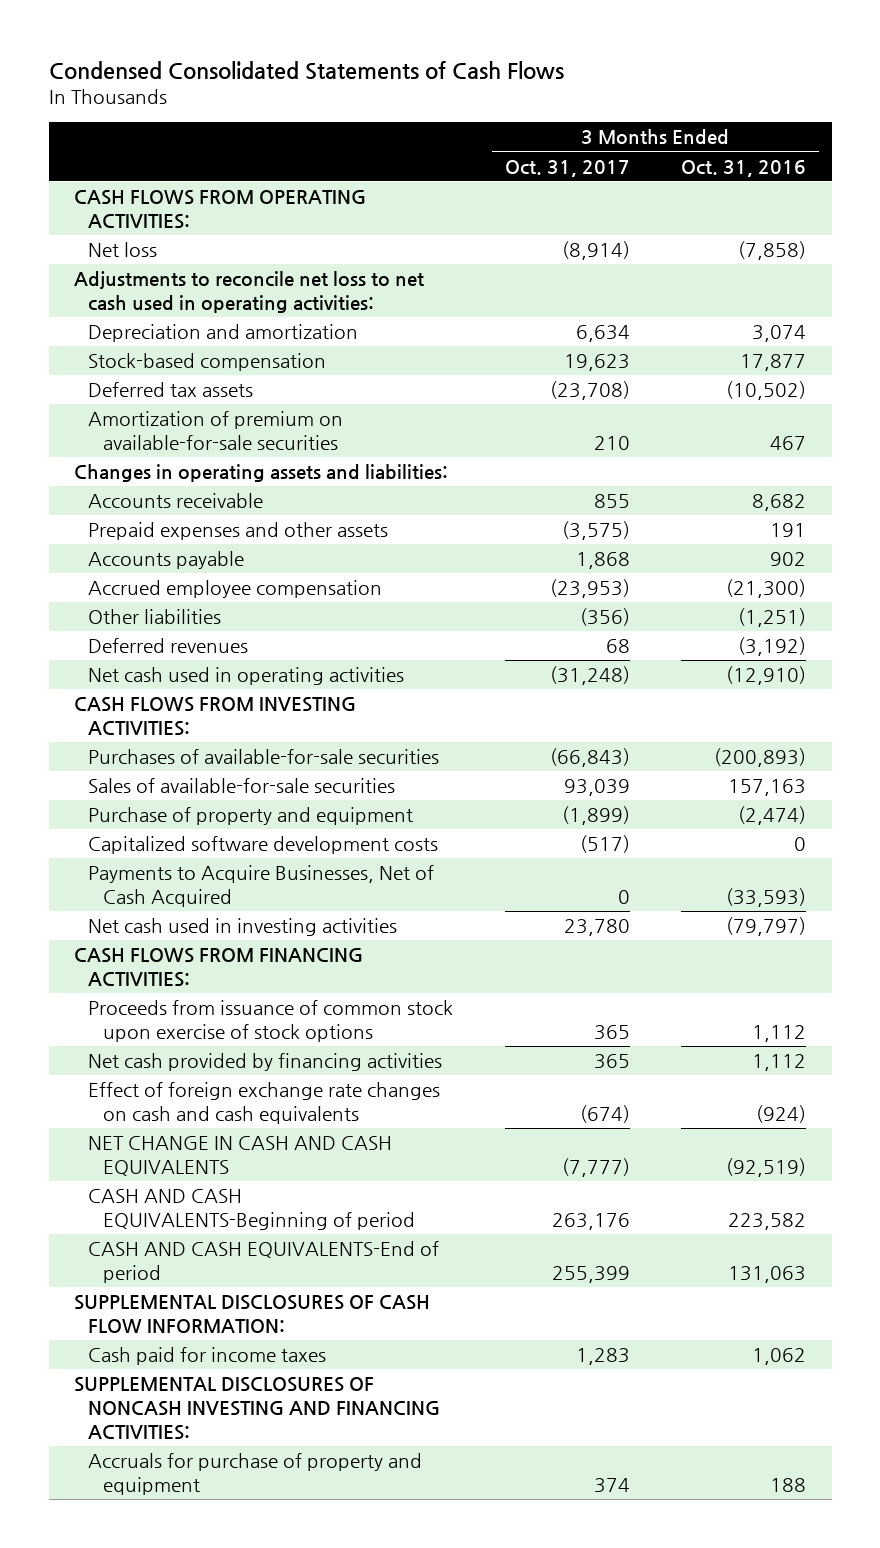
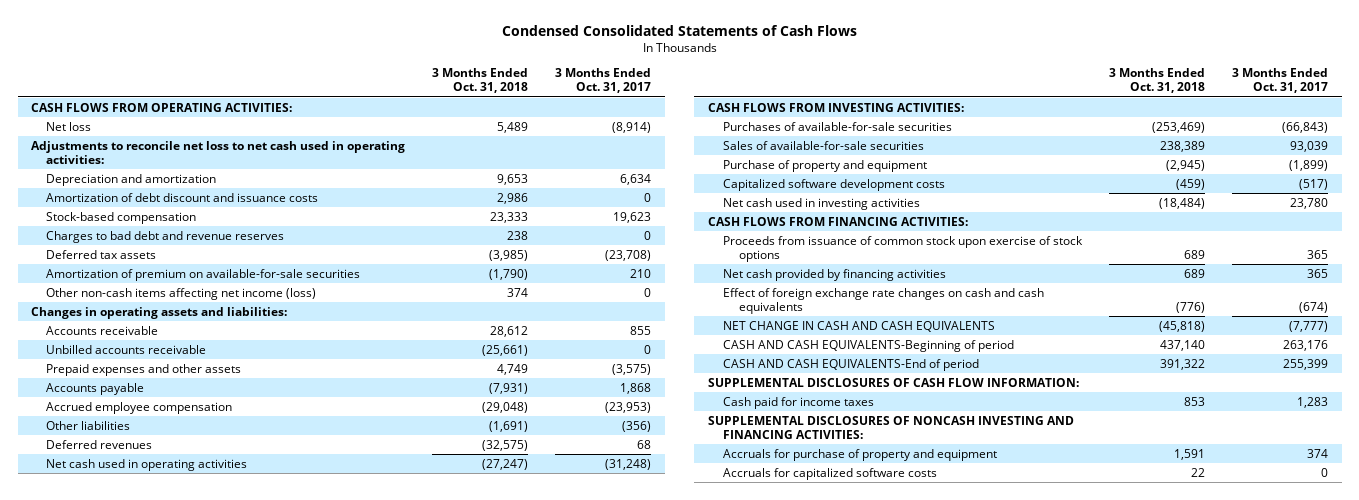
[680,159,806,177] Oct. 31, 2016 -> none
none -> [432,68,529,94] 3 Months Ended Oct. 31, 2018
none -> [46,192,319,202] Amortization of debt discount and issuance costs
none -> [46,230,285,243] Charges to bad debt and revenue reserves
none -> [46,287,317,300] Other non-cash items affecting net income (loss)
none -> [46,344,207,354] Unbilled accounts receivable
[88,865,435,907] Payments to Acquire Businesses, Net of Cash Acquired -> none
none -> [723,467,938,480] Accruals for capitalized software costs

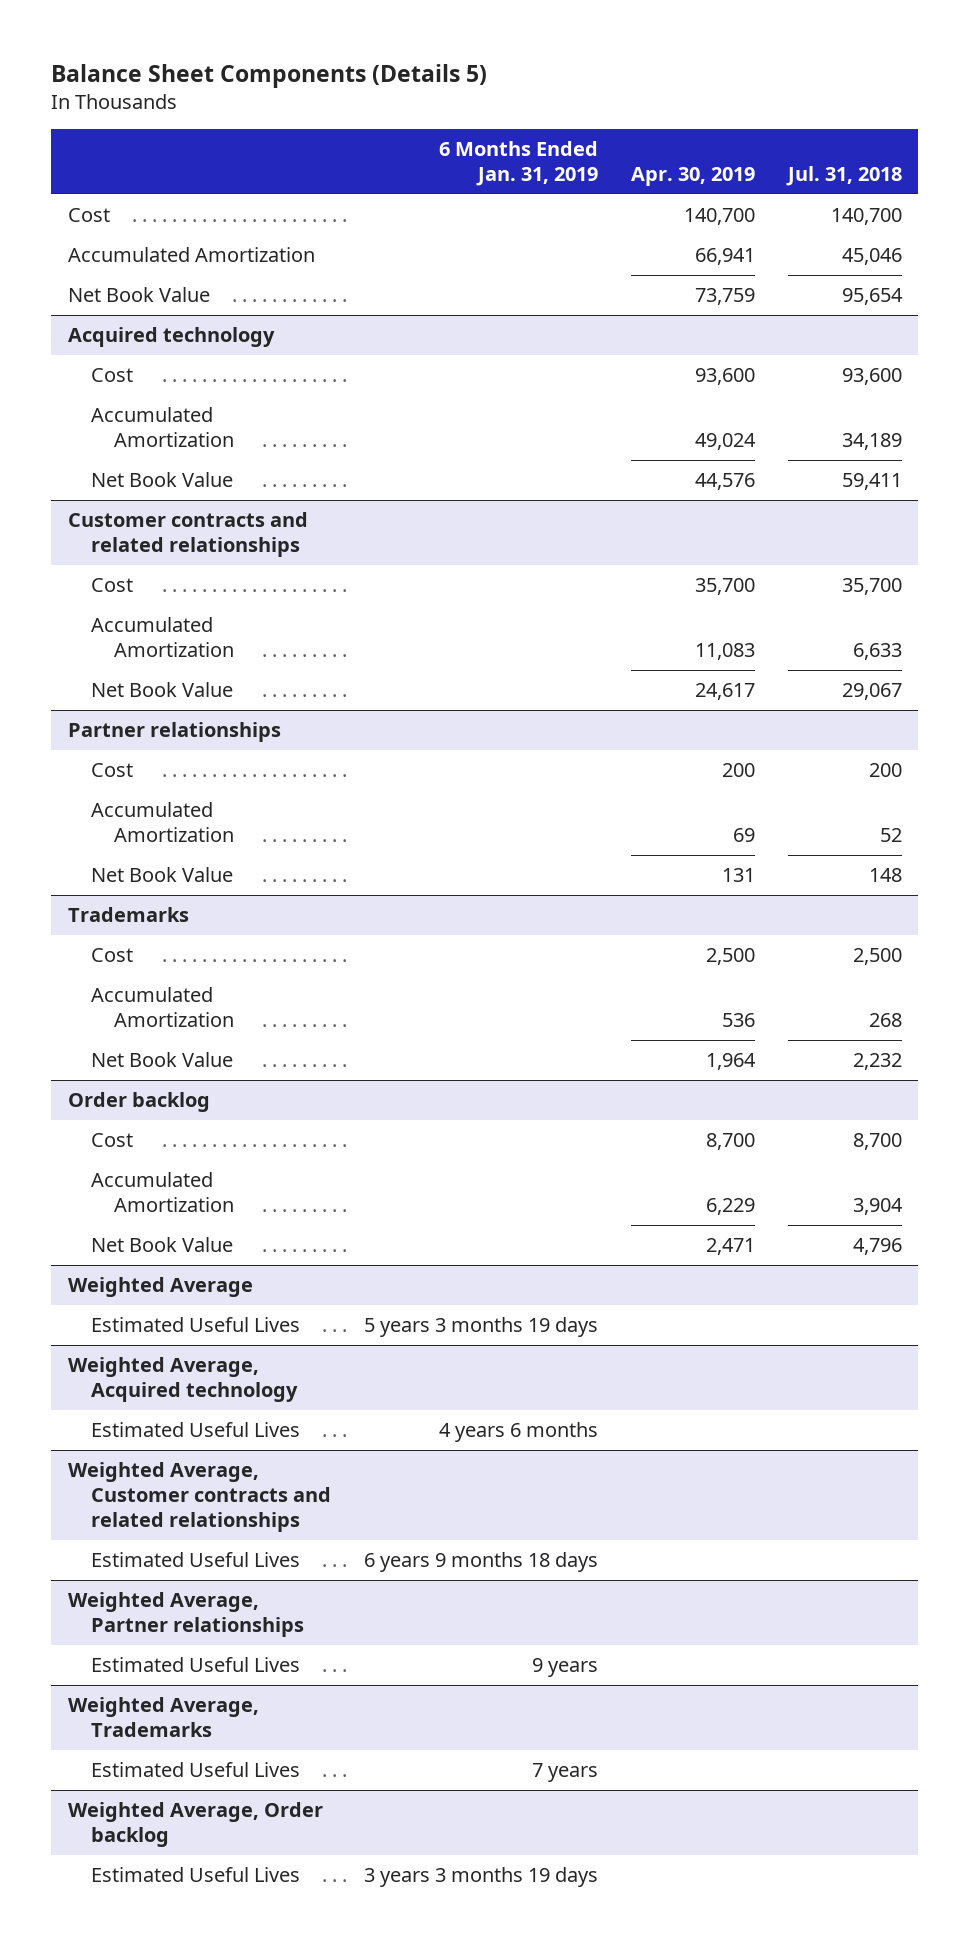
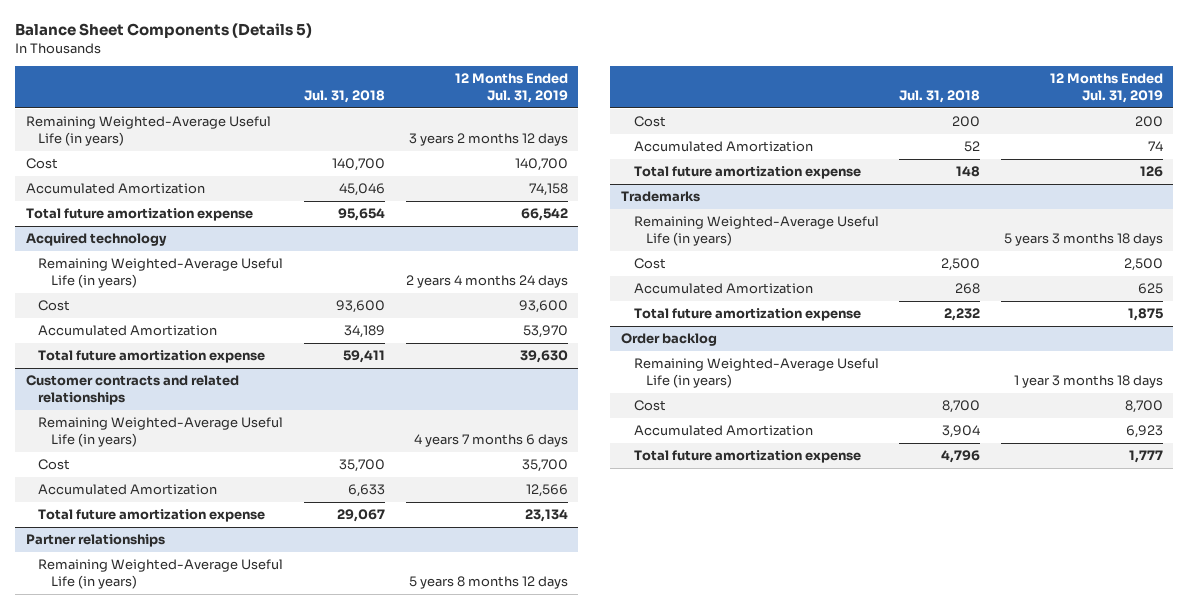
[438,141,598,187] 6 Months Ended Jan. 31, 2019 -> none
[630,167,755,187] Apr. 30, 2019 -> none
none -> [454,73,568,103] 12 Months Ended Jul. 31, 2019
none -> [25,116,271,146] Remaining Weighted-Average Useful Life (in years)
[67,287,210,303] Net Book Value -> [25,208,253,222] Total future amortization expense
none -> [38,258,284,288] Remaining Weighted-Average Useful Life (in years)
[90,472,233,488] Net Book Value -> [38,350,266,364] Total future amortization expense
none -> [38,417,284,447] Remaining Weighted-Average Useful Life (in years)
[90,682,233,698] Net Book Value -> [38,509,266,523] Total future amortization expense
none -> [38,559,284,589] Remaining Weighted-Average Useful Life (in years)
[90,867,233,883] Net Book Value -> [633,166,861,180] Total future amortization expense
none -> [633,216,879,246] Remaining Weighted-Average Useful Life (in years)
[90,1052,233,1068] Net Book Value -> [633,308,861,322] Total future amortization expense
none -> [633,358,879,388] Remaining Weighted-Average Useful Life (in years)
[67,1277,253,1298] Weighted Average -> none
[90,1317,300,1333] Estimated Useful Lives -> none
[67,1357,298,1403] Weighted Average, Acquired technology -> none
[90,1422,300,1438] Estimated Useful Lives -> none
[67,1462,331,1533] Weighted Average, Customer contracts and related relationships -> none
[90,1552,300,1568] Estimated Useful Lives -> none
[67,1592,304,1638] Weighted Average, Partner relationships -> none
[90,1657,300,1673] Estimated Useful Lives -> none
[67,1697,259,1738] Weighted Average, Trademarks -> none
[90,1762,300,1778] Estimated Useful Lives -> none
[67,1802,323,1848] Weighted Average, Order backlog -> none
[90,1867,300,1883] Estimated Useful Lives -> none
[90,1237,233,1253] Net Book Value -> [633,450,861,464] Total future amortization expense

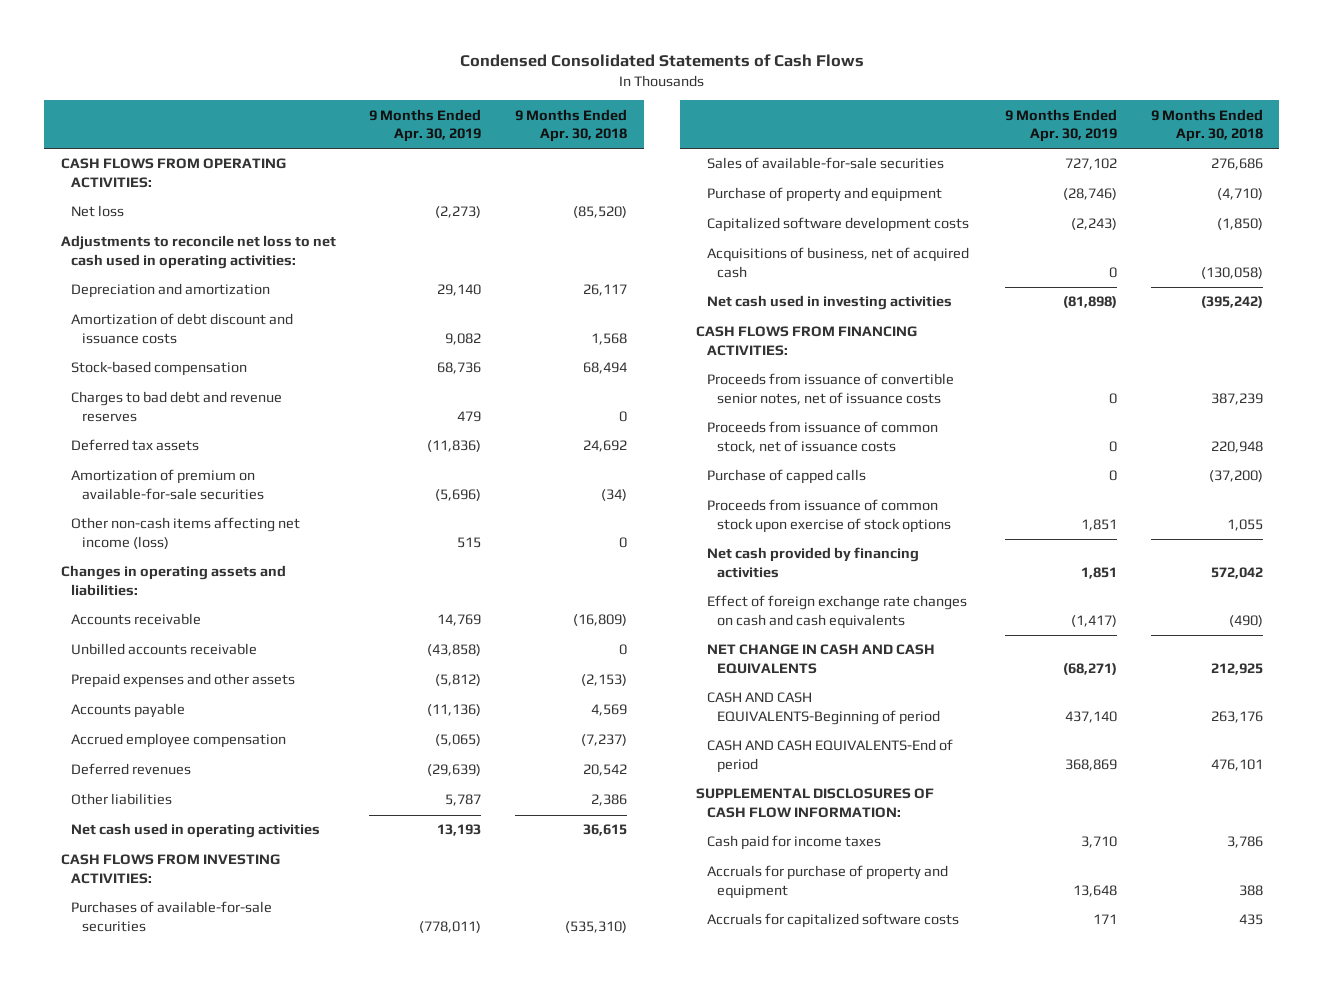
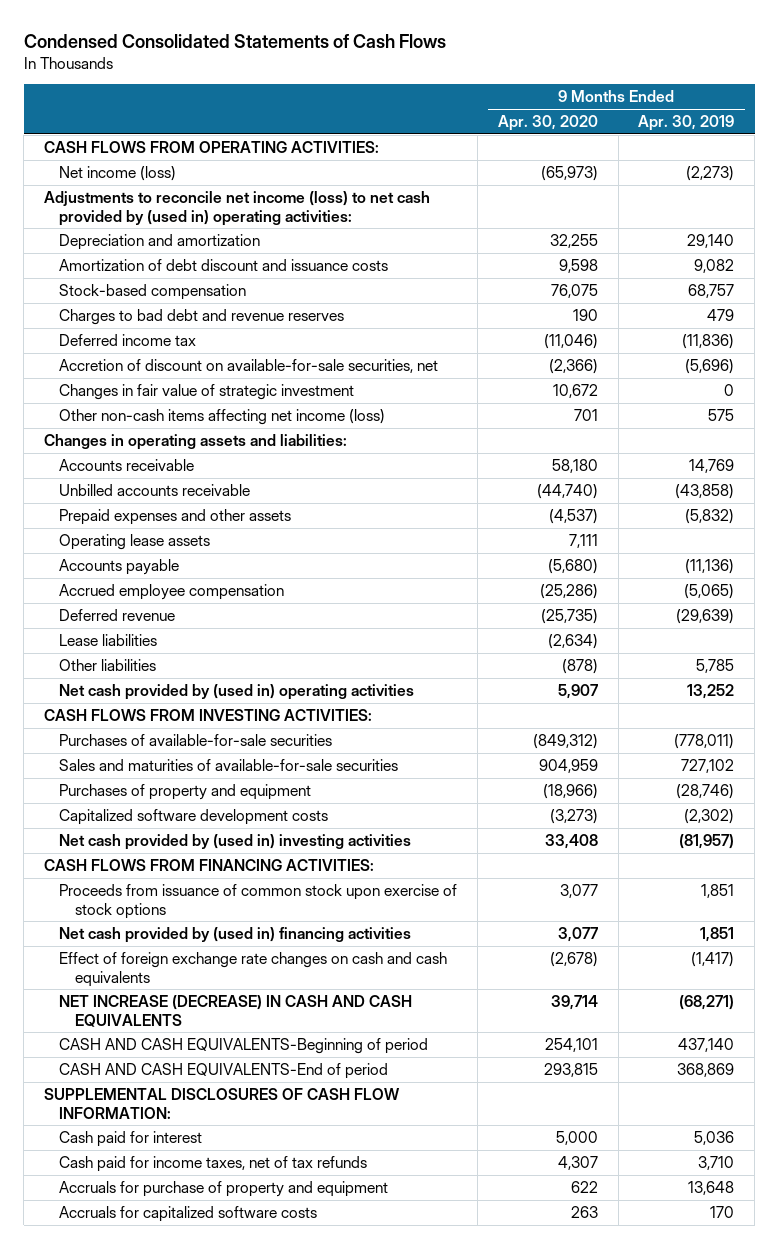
[514,108,627,143] 9 Months Ended Apr. 30, 2018 -> none
none -> [497,115,598,132] Apr. 30, 2020
[71,205,125,218] Net loss -> [59,166,177,182] Net income (loss)
[60,235,336,269] Adjustments to reconcile net loss to net cash used in operating activities: -> [44,191,431,226] Adjustments to reconcile net income (loss) to net cash provided by (used in) operating activities:
[437,362,482,375] 68,736 -> [688,284,735,299] 68,757
[71,439,200,452] Deferred tax assets -> [59,334,197,347] Deferred income tax
[71,469,264,500] Amortization of premium on available-for-sale securities -> [59,359,439,374] Accretion of discount on available-for-sale securities, net
none -> [59,384,355,401] Changes in fair value of strategic investment
[457,536,482,548] 515 -> [708,409,735,422] 575
[435,674,482,687] (5,812) -> [685,509,735,525] (5,832)
none -> [59,534,211,551] Operating lease assets
[71,763,192,776] Deferred revenues -> [59,609,176,622] Deferred revenue
none -> [59,634,158,647] Lease liabilities
[445,794,482,807] 5,787 -> [696,659,735,674] 5,785
[71,823,321,839] Net cash used in operating activities -> [59,684,415,701] Net cash provided by (used in) operating activities
[437,824,482,837] 13,193 -> [687,684,735,700] 13,252
[706,247,969,278] Acquisitions of business, net of acquired cash -> none
[706,157,944,170] Sales of available-for-sale securities -> [59,759,399,772] Sales and maturities of available-for-sale securities
[706,187,942,203] Purchase of property and equipment -> [59,784,312,801] Purchases of property and equipment
[1071,218,1118,231] (2,243) -> [684,809,735,825] (2,302)
[706,295,952,311] Net cash used in investing activities -> [59,834,412,851] Net cash provided by (used in) investing activities
[1063,296,1118,309] (81,898) -> [679,834,735,850] (81,957)
[706,373,954,405] Proceeds from issuance of convertible senior notes, net of issuance costs -> none
[706,421,938,453] Proceeds from issuance of common stock, net of issuance costs -> none
[706,469,866,485] Purchase of capped calls -> none
[706,547,919,578] Net cash provided by financing activities -> [59,927,412,944] Net cash provided by (used in) financing activities
[706,644,935,674] NET CHANGE IN CASH AND CASH EQUIVALENTS -> [59,995,413,1027] NET INCREASE (DECREASE) IN CASH AND CASH EQUIVALENTS
none -> [59,1131,203,1148] Cash paid for interest
[706,835,881,851] Cash paid for income taxes -> [59,1156,368,1173] Cash paid for income taxes, net of tax refunds
[1093,914,1118,925] 171 -> [710,1206,735,1219] 170

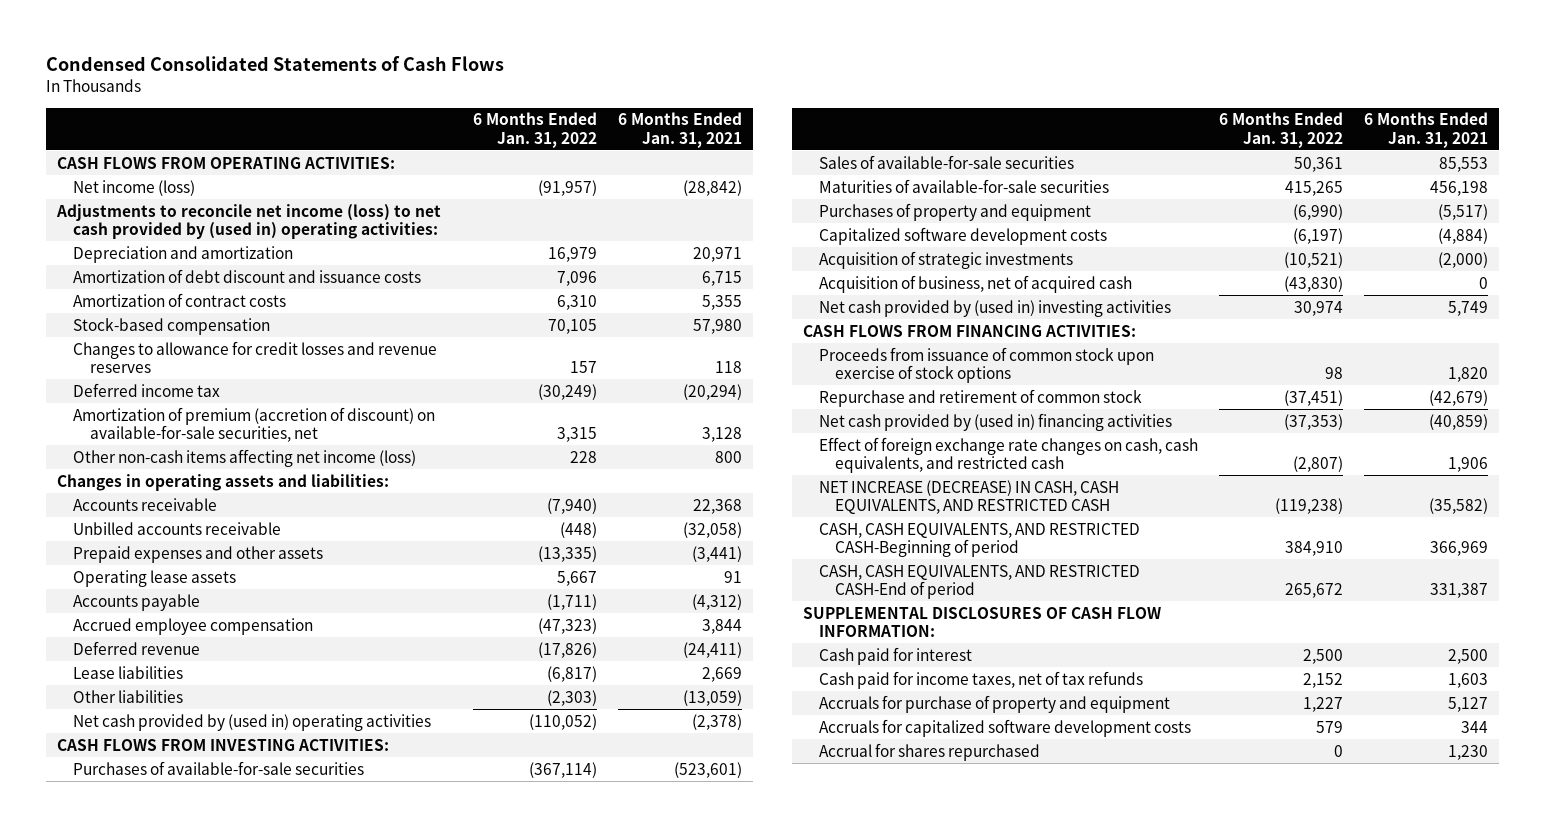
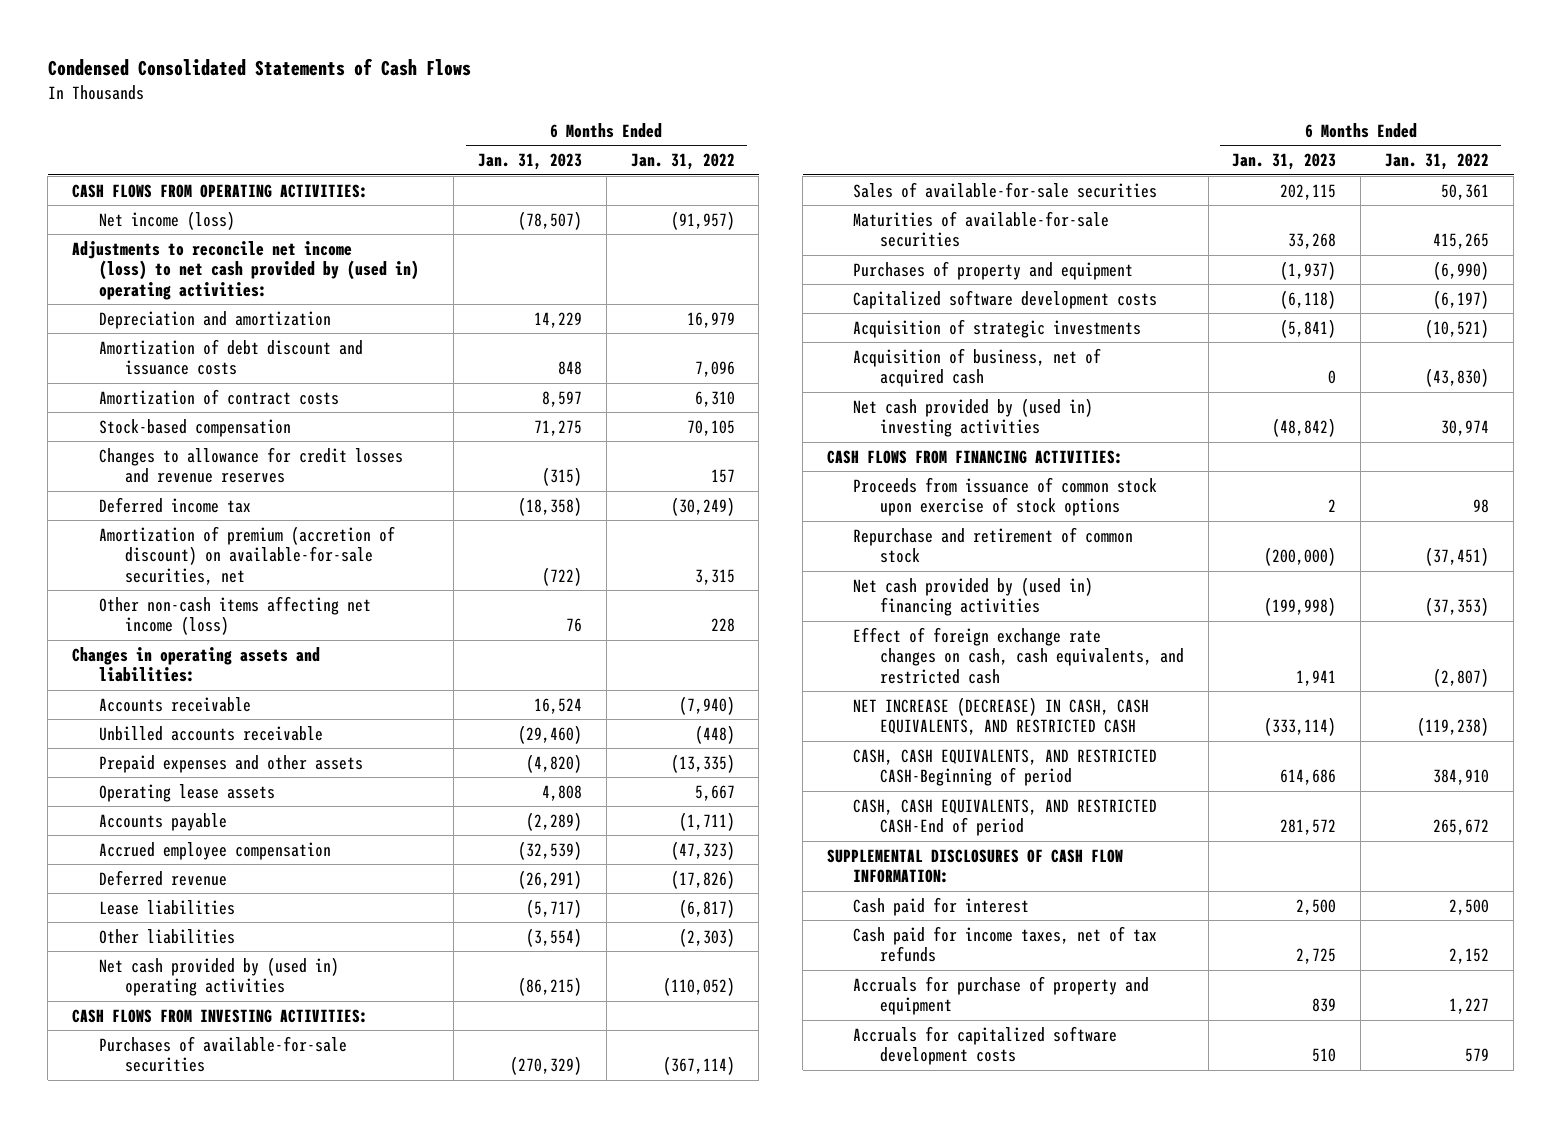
[618,112,743,148] 6 Months Ended Jan. 31, 2021 -> none
none -> [477,153,582,171] Jan. 31, 2023
[819,742,1041,761] Accrual for shares repurchased -> none

